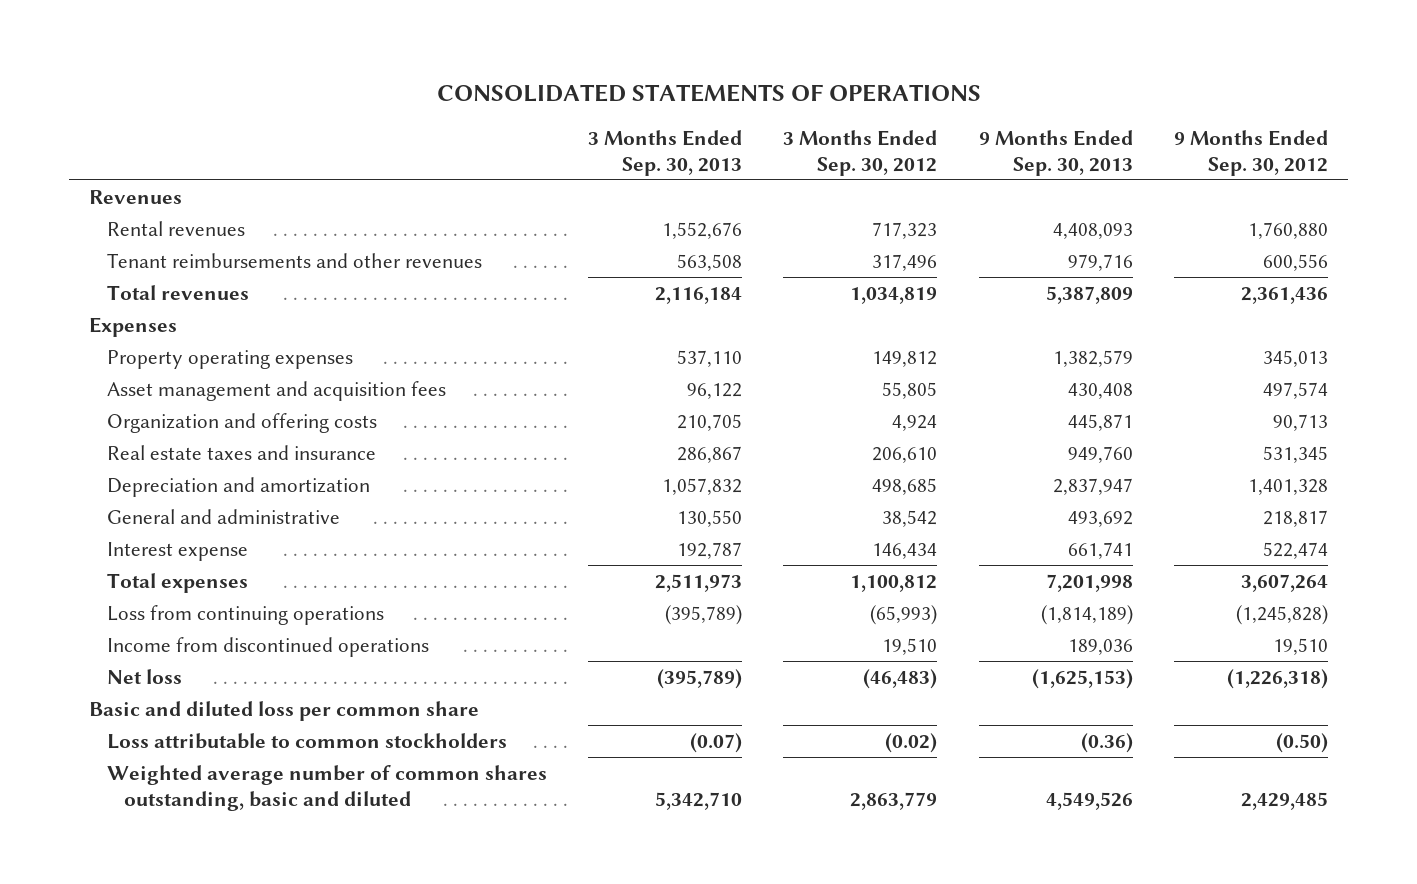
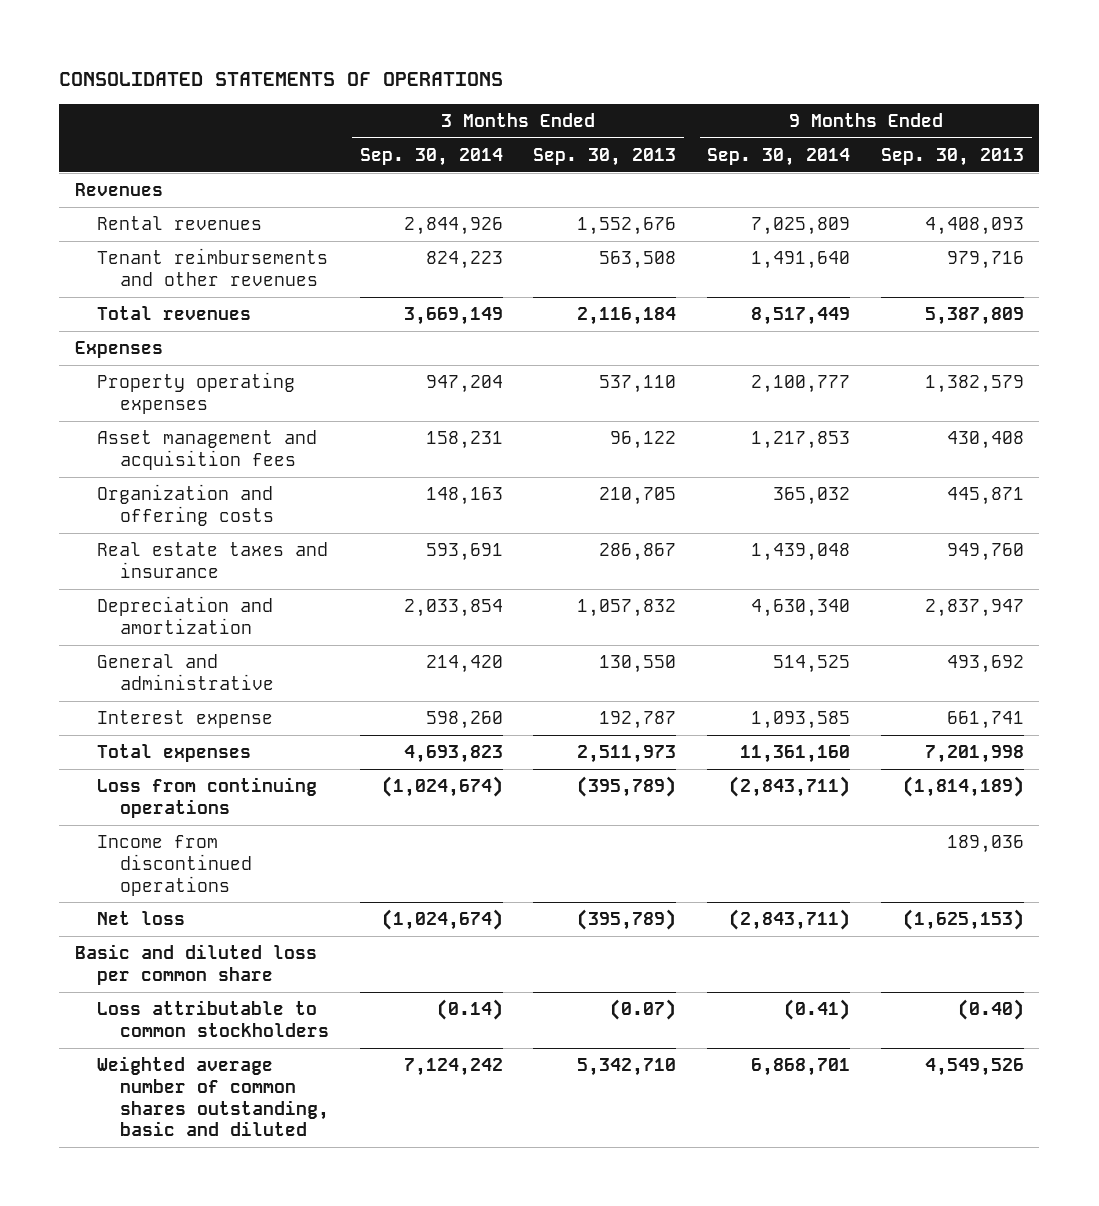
[783,129,938,176] 3 Months Ended Sep. 30, 2012 -> none
[1173,129,1328,176] 9 Months Ended Sep. 30, 2012 -> none
none -> [359,147,503,166] Sep. 30, 2014
none -> [707,147,851,166] Sep. 30, 2014
[1080,732,1133,753] (0.36) -> [958,999,1025,1021] (0.40)

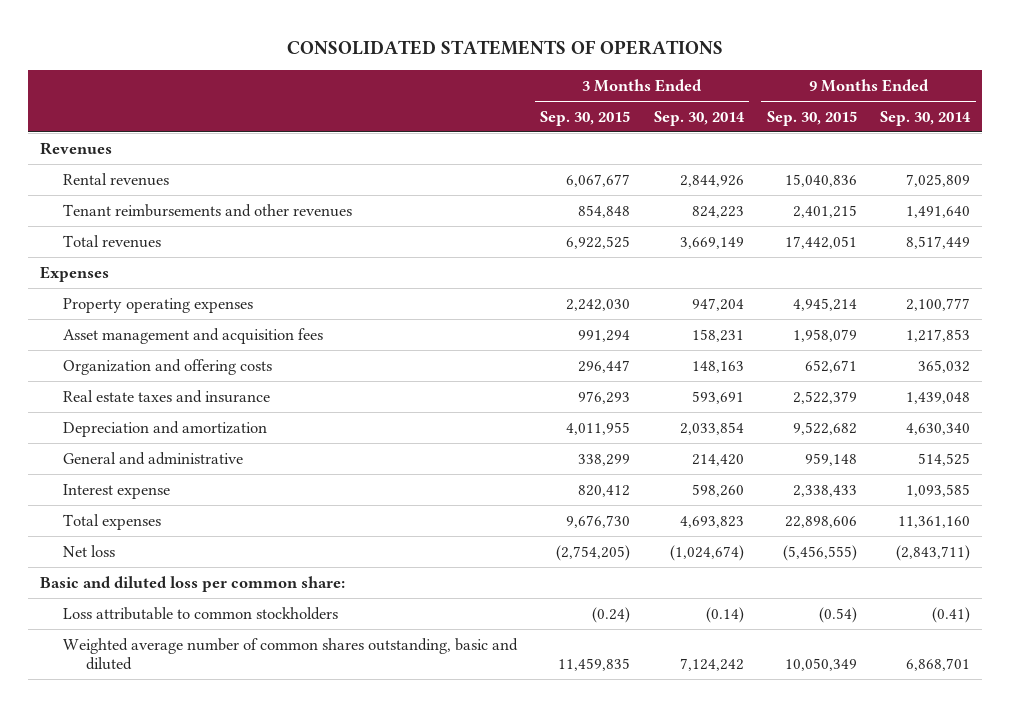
[533,147,677,166] Sep. 30, 2013 -> none
[881,147,1025,166] Sep. 30, 2013 -> none
none -> [540,110,631,126] Sep. 30, 2015
none -> [766,110,857,126] Sep. 30, 2015
[97,777,318,818] Loss from continuing operations -> none
[97,835,252,896] Income from discontinued operations -> none
[74,944,317,985] Basic and diluted loss per common share -> [39,575,345,592] Basic and diluted loss per common share:

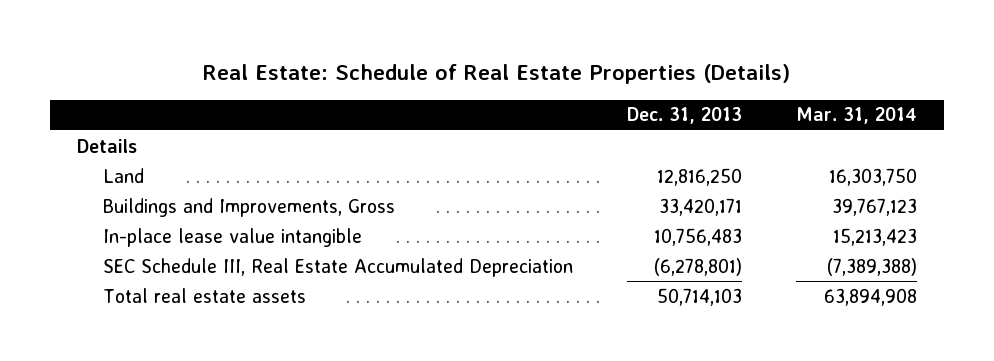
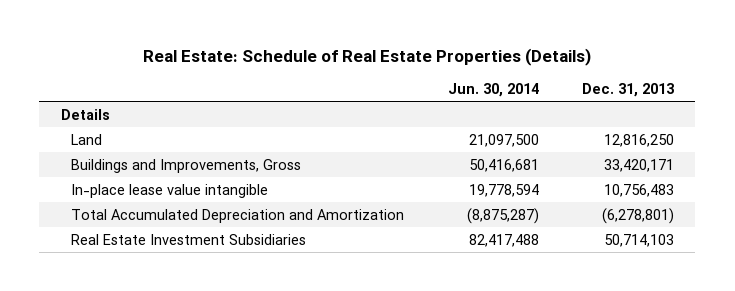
[796,107,918,125] Mar. 31, 2014 -> none
none -> [447,83,539,98] Jun. 30, 2014
[103,257,574,277] SEC Schedule III, Real Estate Accumulated Depreciation -> [71,208,405,223] Total Accumulated Depreciation and Amortization
[103,287,307,303] Total real estate assets -> [71,233,307,245] Real Estate Investment Subsidiaries

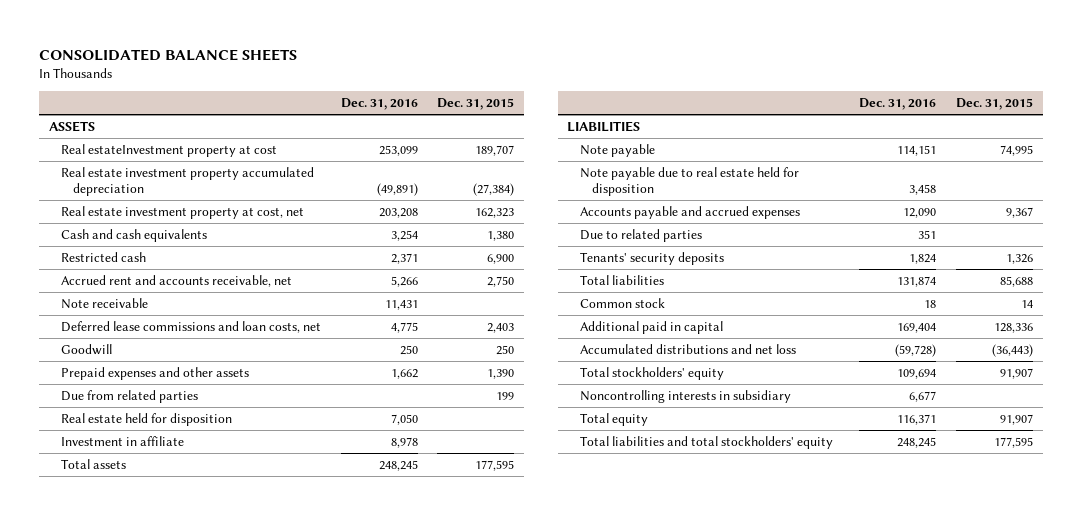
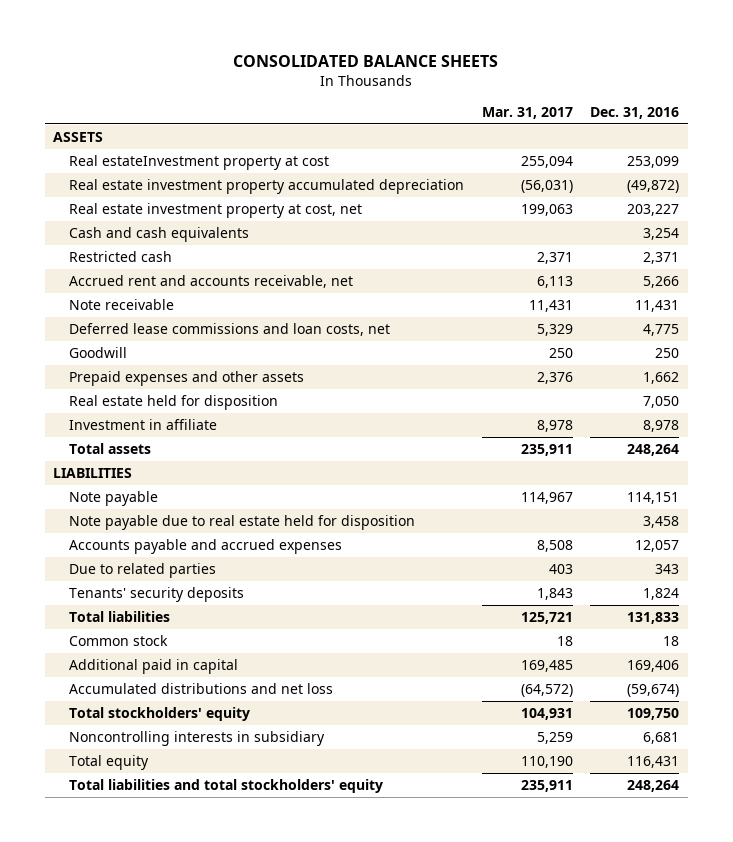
[437,98,515,111] Dec. 31, 2015 -> none
none -> [481,106,573,119] Mar. 31, 2017
[376,183,418,197] (49,891) -> [627,180,680,194] (49,872)
[378,207,418,218] 203,208 -> [627,204,680,217] 203,227
[61,389,199,403] Due from related parties -> none
[378,459,418,471] 248,245 -> [627,444,680,457] 248,264
[903,207,937,218] 12,090 -> [635,540,680,553] 12,057
[918,229,937,239] 351 -> [655,564,680,575] 343
[897,275,937,287] 131,874 -> [627,612,680,625] 131,833
[897,322,937,333] 169,404 -> [627,660,680,673] 169,406
[895,343,937,357] (59,728) -> [627,684,680,698] (59,674)
[897,368,937,379] 109,694 -> [627,708,680,721] 109,750
[909,390,937,402] 6,677 -> [643,732,680,745] 6,681
[897,413,937,425] 116,371 -> [627,756,680,769] 116,431
[897,436,937,448] 248,245 -> [627,780,680,793] 248,264

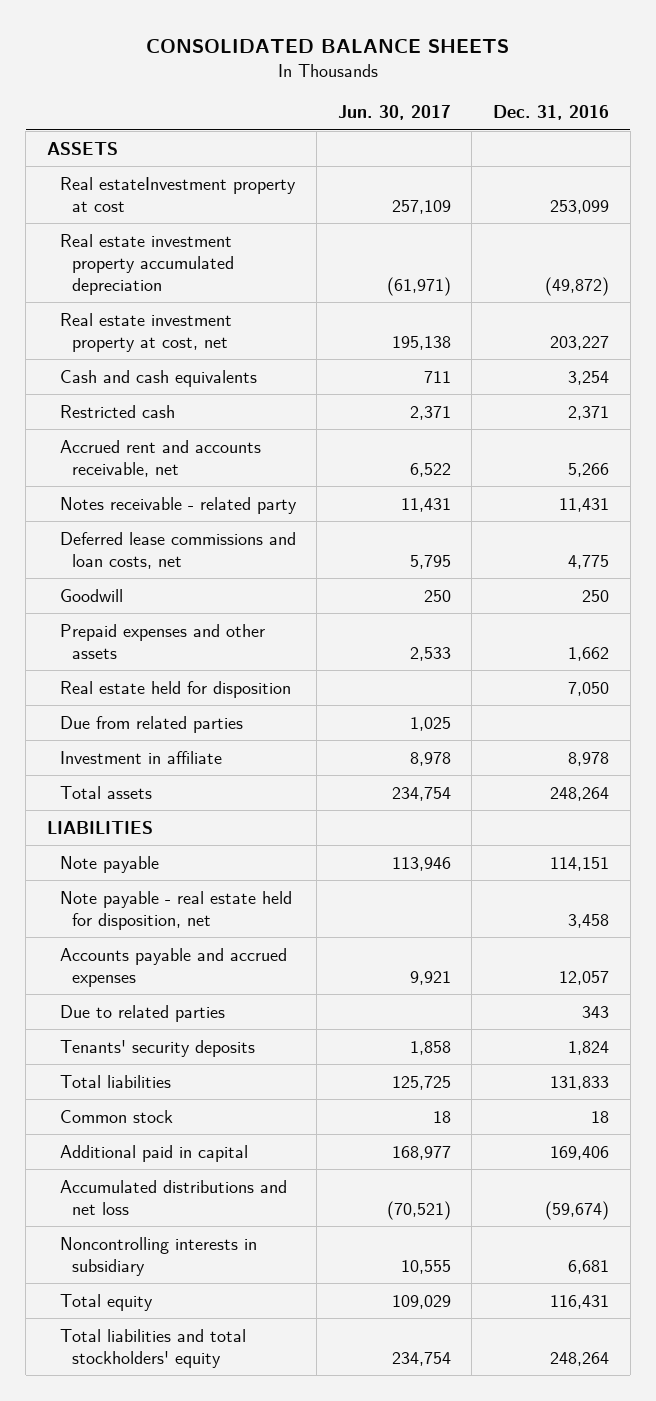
[481,106,573,119] Mar. 31, 2017 -> none
none -> [337,105,451,121] Jun. 30, 2017
[69,299,175,311] Note receivable -> [59,496,297,514] Notes receivable - related party
none -> [59,715,243,733] Due from related parties
[69,515,416,531] Note payable due to real estate held for disposition -> [59,890,292,930] Note payable - real estate held for disposition, net
[69,707,251,722] Total stockholders' equity -> none

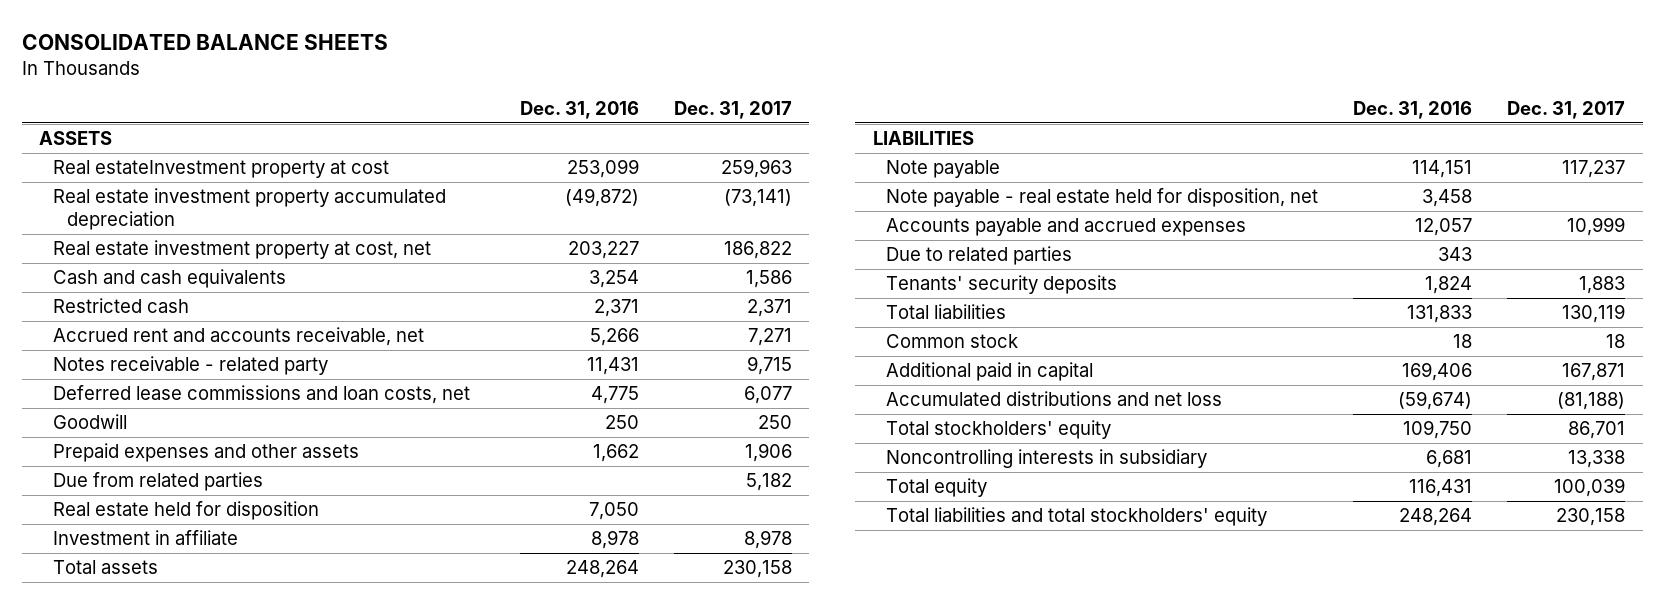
[337,105,451,121] Jun. 30, 2017 -> none
none -> [673,100,792,119] Dec. 31, 2017
[59,680,291,698] Real estate held for disposition -> [52,501,319,521] Real estate held for disposition
none -> [886,420,1112,440] Total stockholders' equity

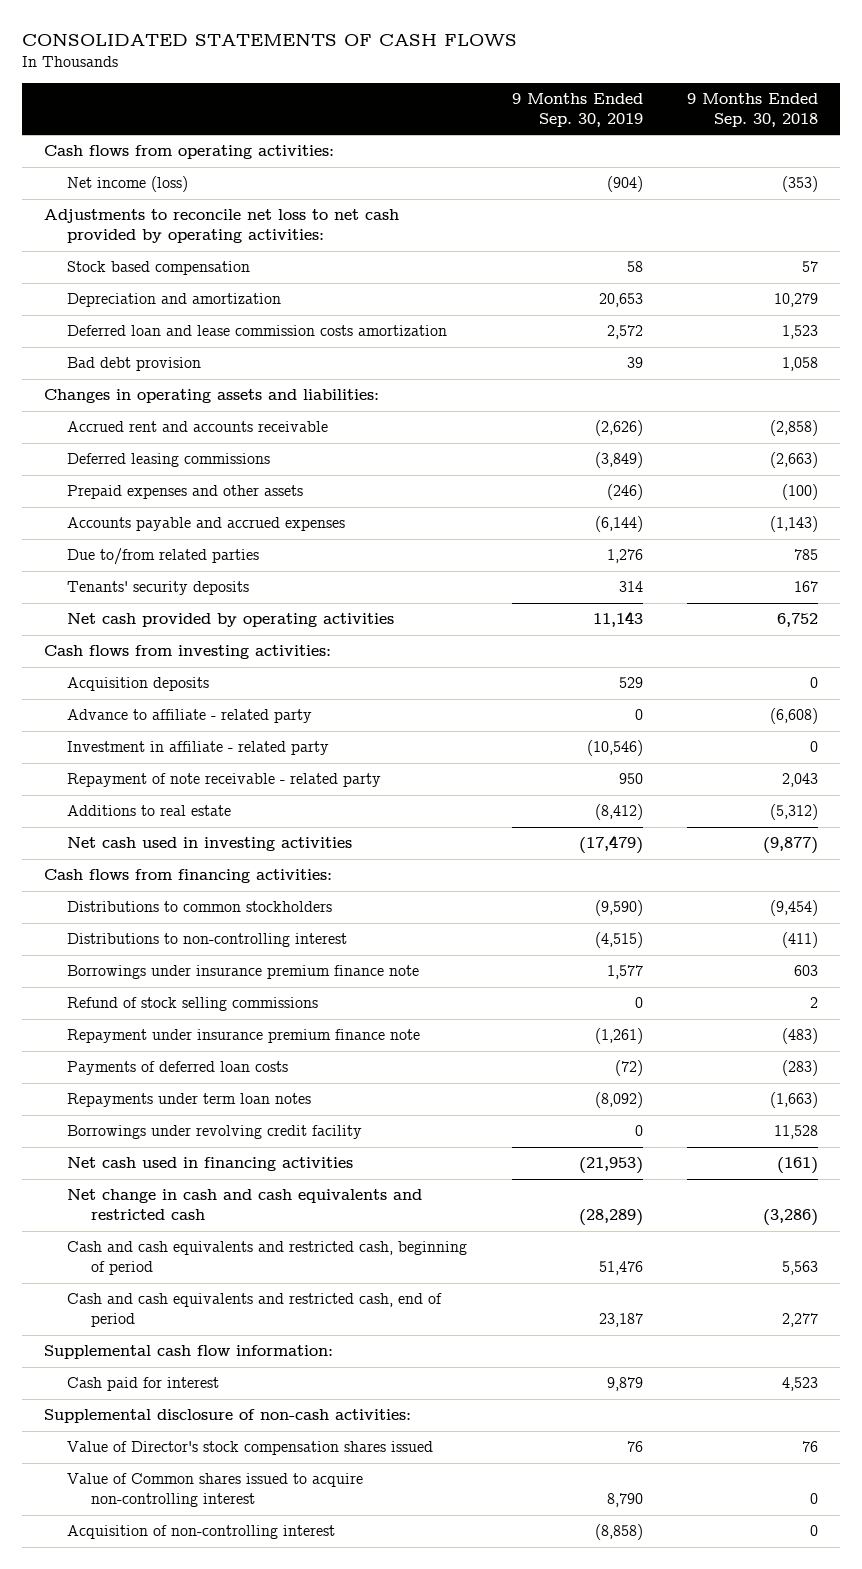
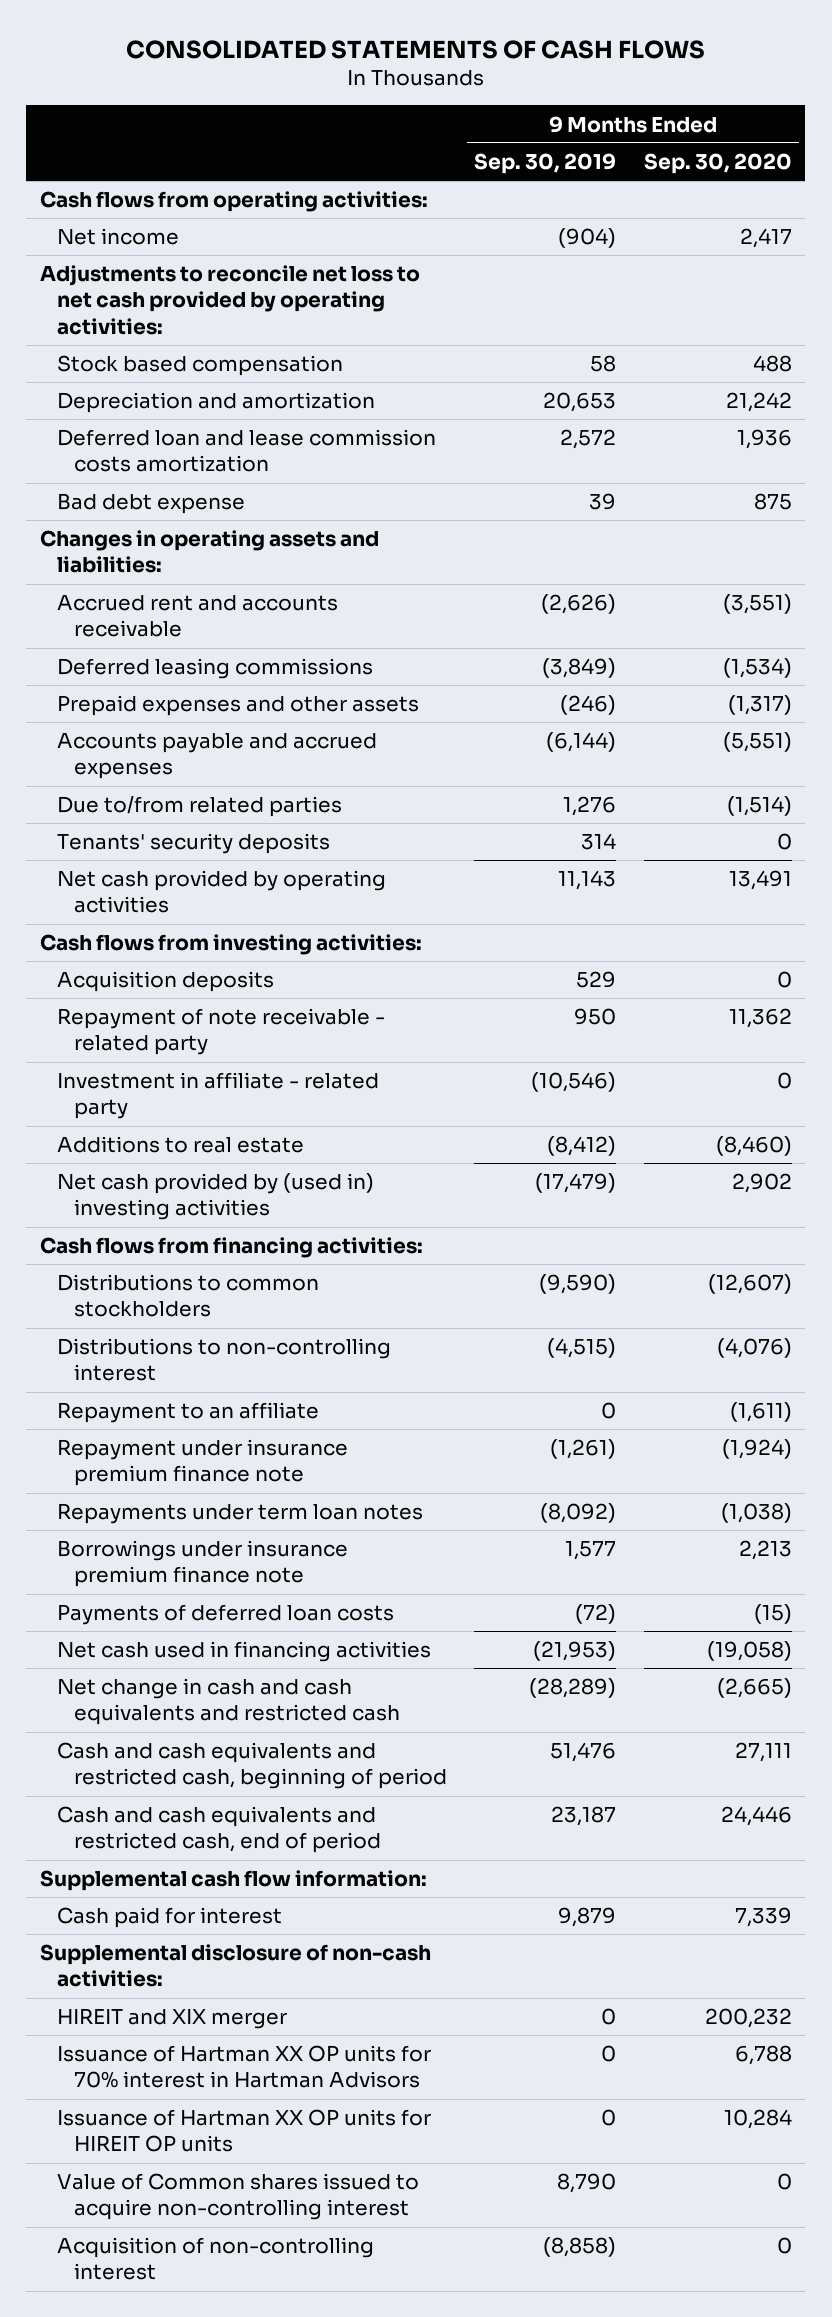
[686,92,818,127] 9 Months Ended Sep. 30, 2018 -> none
none -> [643,153,792,175] Sep. 30, 2020
[67,176,189,193] Net income (loss) -> [56,228,179,246] Net income
[67,357,202,372] Bad debt provision -> [56,493,245,515] Bad debt expense
[67,709,313,724] Advance to affiliate - related party -> none
[67,741,330,756] Investment in affiliate - related party -> [56,1072,379,1120] Investment in affiliate - related party
[67,837,353,852] Net cash used in investing activities -> [56,1173,374,1221] Net cash provided by (used in) investing activities
[67,997,319,1012] Refund of stock selling commissions -> none
none -> [56,1402,319,1424] Repayment to an affiliate
[67,1125,363,1140] Borrowings under revolving credit facility -> none
[67,965,420,980] Borrowings under insurance premium finance note -> [56,1540,348,1588] Borrowings under insurance premium finance note
[67,1061,289,1076] Payments of deferred loan costs -> [56,1604,394,1626] Payments of deferred loan costs
[67,1441,434,1456] Value of Director's stock compensation shares issued -> none
none -> [56,2008,287,2030] HIREIT and XIX merger
none -> [56,2045,431,2089] Issuance of Hartman XX OP units for 70% interest in Hartman Advisors
none -> [56,2109,431,2153] Issuance of Hartman XX OP units for HIREIT OP units

